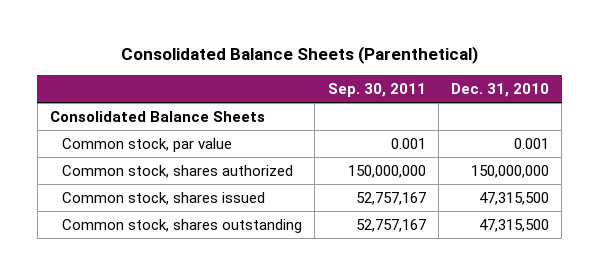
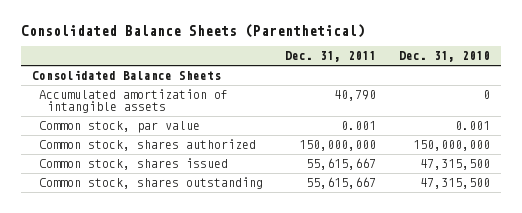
[327,83,426,98] Sep. 30, 2011 -> none
none -> [285,51,377,63] Dec. 31, 2011
none -> [39,89,229,113] Accumulated amortization of intangible assets

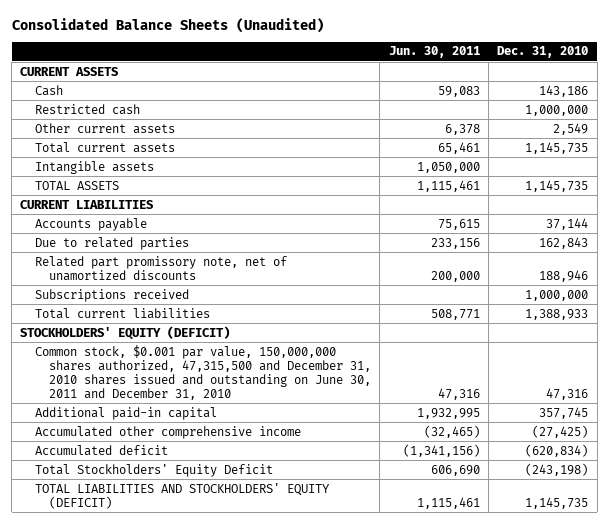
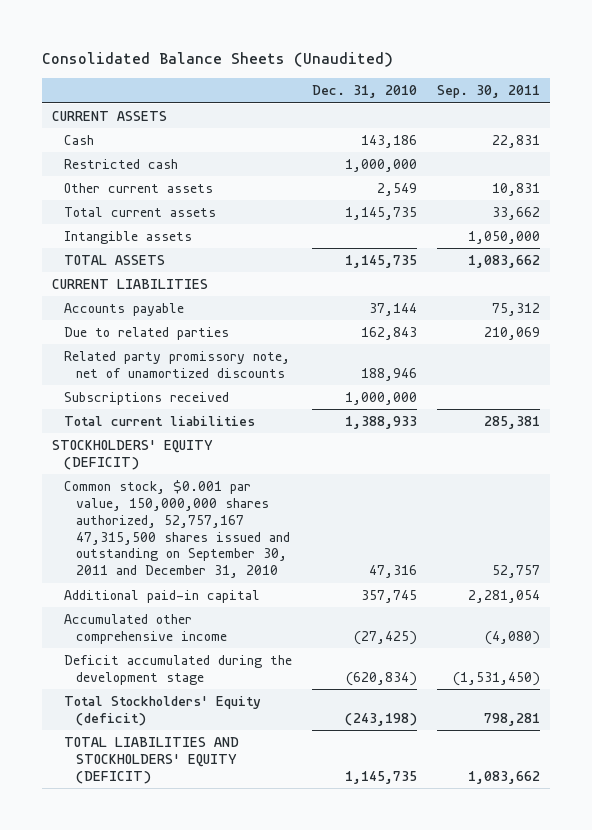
[388,46,480,59] Jun. 30, 2011 -> none
none -> [437,85,541,99] Sep. 30, 2011
[34,255,287,281] Related part promissory note, net of unamortized discounts -> [64,351,291,378] Related party promissory note, net of unamortized discounts
[34,344,371,400] Common stock, $0.001 par value, 150,000,000 shares authorized, 47,315,500 and December 31, 2010 shares issued and outstanding on June 30, 2011 and December 31, 2010 -> [64,480,291,579] Common stock, $0.001 par value, 150,000,000 shares authorized, 52,757,167 47,315,500 shares issued and outstanding on September 30, 2011 and December 31, 2010
[34,444,168,456] Accumulated deficit -> [64,655,293,685] Deficit accumulated during the development stage
[34,463,273,477] Total Stockholders' Equity Deficit -> [64,696,262,726] Total Stockholders' Equity (deficit)

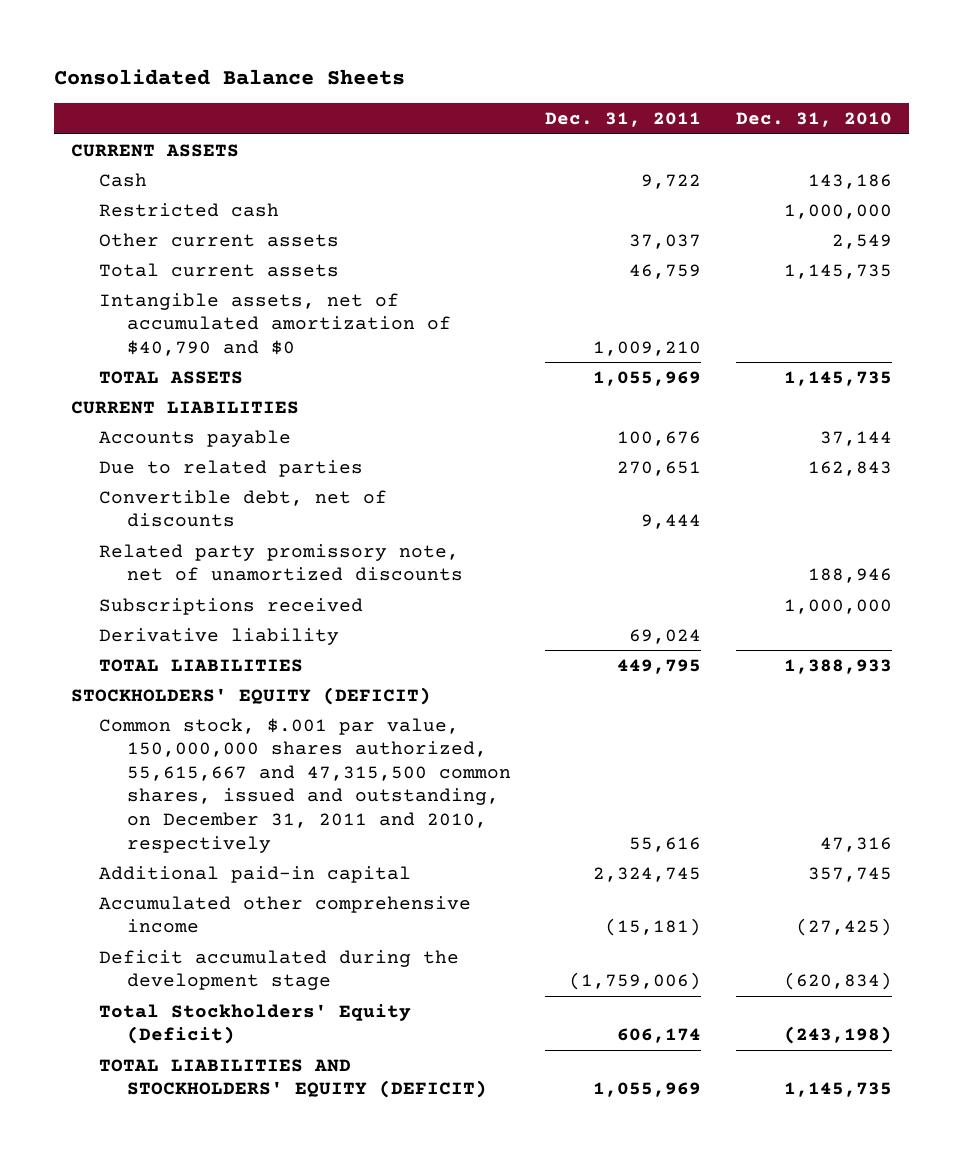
[42,52,394,68] Consolidated Balance Sheets (Unaudited) -> [54,69,406,86] Consolidated Balance Sheets
[437,85,541,99] Sep. 30, 2011 -> none
none -> [545,112,702,128] Dec. 31, 2011
[64,231,193,245] Intangible assets -> [99,292,451,356] Intangible assets, net of accumulated amortization of $40,790 and $0
none -> [99,489,388,528] Convertible debt, net of discounts
none -> [99,627,340,645] Derivative liability
[64,416,256,427] Total current liabilities -> [99,658,304,672] TOTAL LIABILITIES
[64,480,291,579] Common stock, $0.001 par value, 150,000,000 shares authorized, 52,757,167 47,315,500 shares issued and outstanding on September 30, 2011 and December 31, 2010 -> [99,717,511,853] Common stock, $.001 par value, 150,000,000 shares authorized, 55,615,667 and 47,315,500 common shares, issued and outstanding, on December 31, 2011 and 2010, respectively
[64,696,262,726] Total Stockholders' Equity (deficit) -> [99,1003,412,1045] Total Stockholders' Equity (Deficit)

